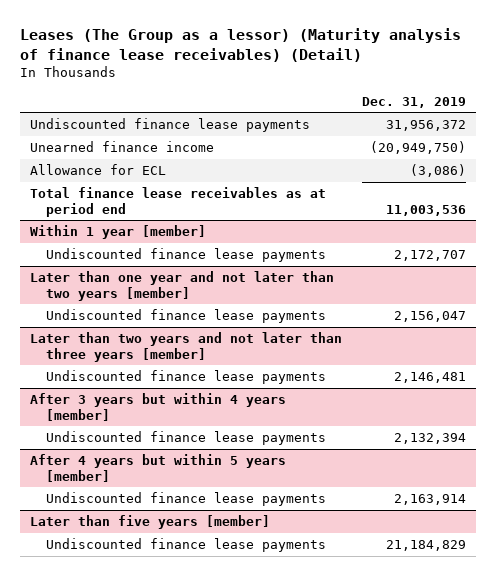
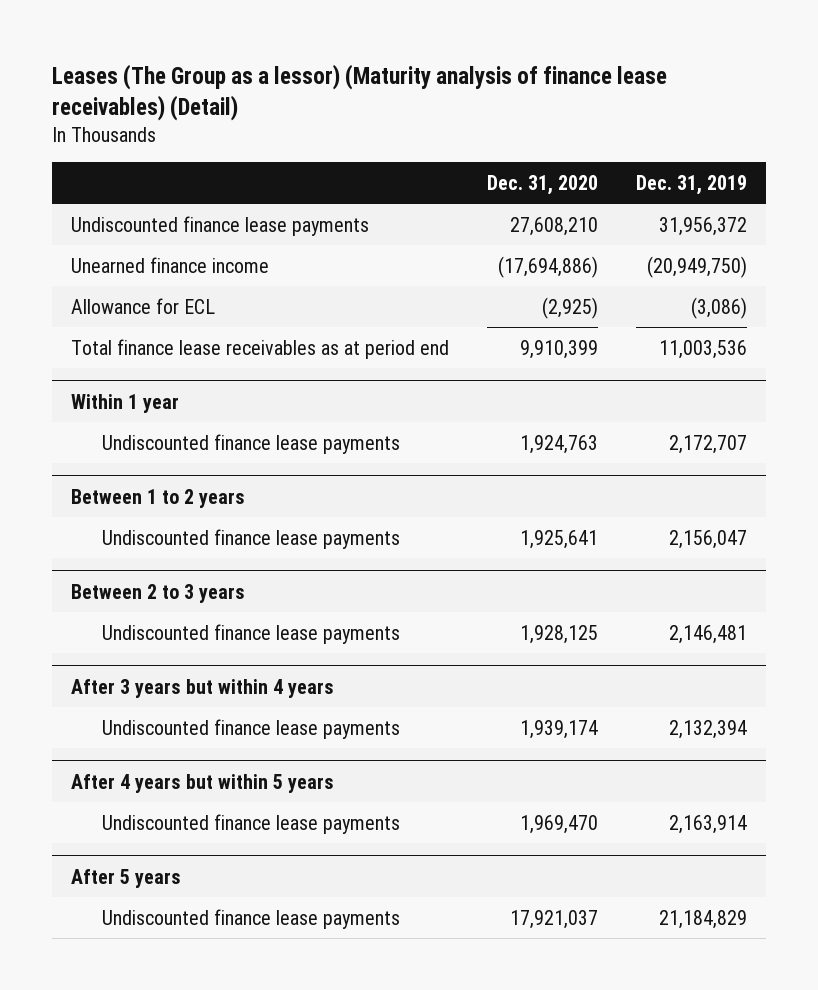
none -> [487,174,599,195] Dec. 31, 2020
[29,225,206,240] Within 1 year [member] -> [71,393,180,413] Within 1 year
[29,271,334,301] Later than one year and not later than two years [member] -> [71,488,246,508] Between 1 to 2 years
[29,332,342,362] Later than two years and not later than three years [member] -> [71,583,246,603] Between 2 to 3 years
[29,393,286,421] After 3 years but within 4 years [member] -> [71,678,335,698] After 3 years but within 4 years
[29,454,286,482] After 4 years but within 5 years [member] -> [71,773,335,793] After 4 years but within 5 years
[29,515,270,530] Later than five years [member] -> [71,868,182,888] After 5 years

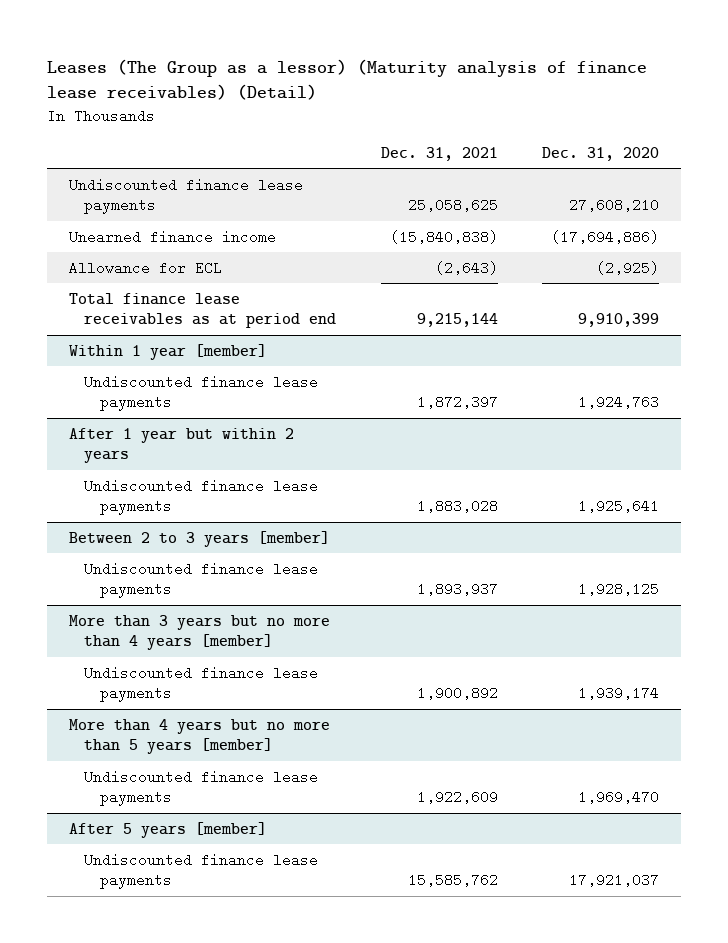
[635,174,747,195] Dec. 31, 2019 -> none
none -> [380,147,498,162] Dec. 31, 2021
[71,393,180,413] Within 1 year -> [69,343,268,360] Within 1 year [member]
[71,488,246,508] Between 1 to 2 years -> [69,427,295,464] After 1 year but within 2 years
[71,583,246,603] Between 2 to 3 years -> [69,530,331,547] Between 2 to 3 years [member]
[71,678,335,698] After 3 years but within 4 years -> [69,614,331,651] More than 3 years but no more than 4 years [member]
[71,773,335,793] After 4 years but within 5 years -> [69,718,331,755] More than 4 years but no more than 5 years [member]
[71,868,182,888] After 5 years -> [69,821,268,838] After 5 years [member]

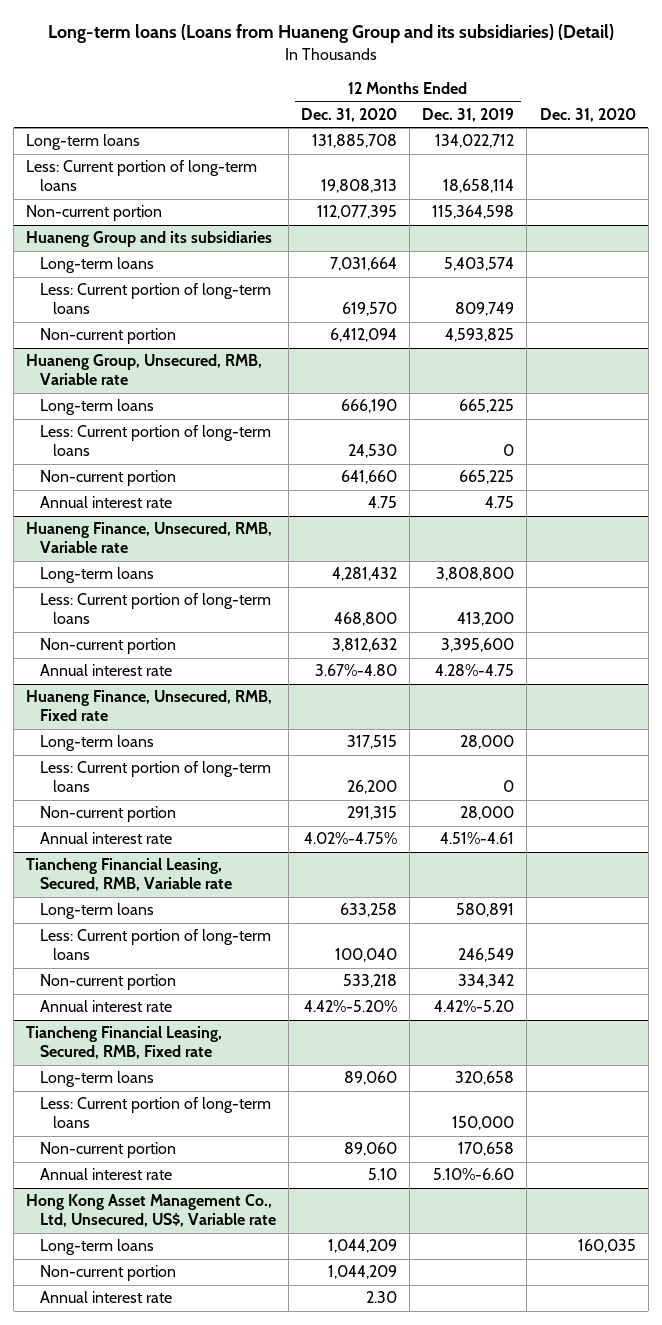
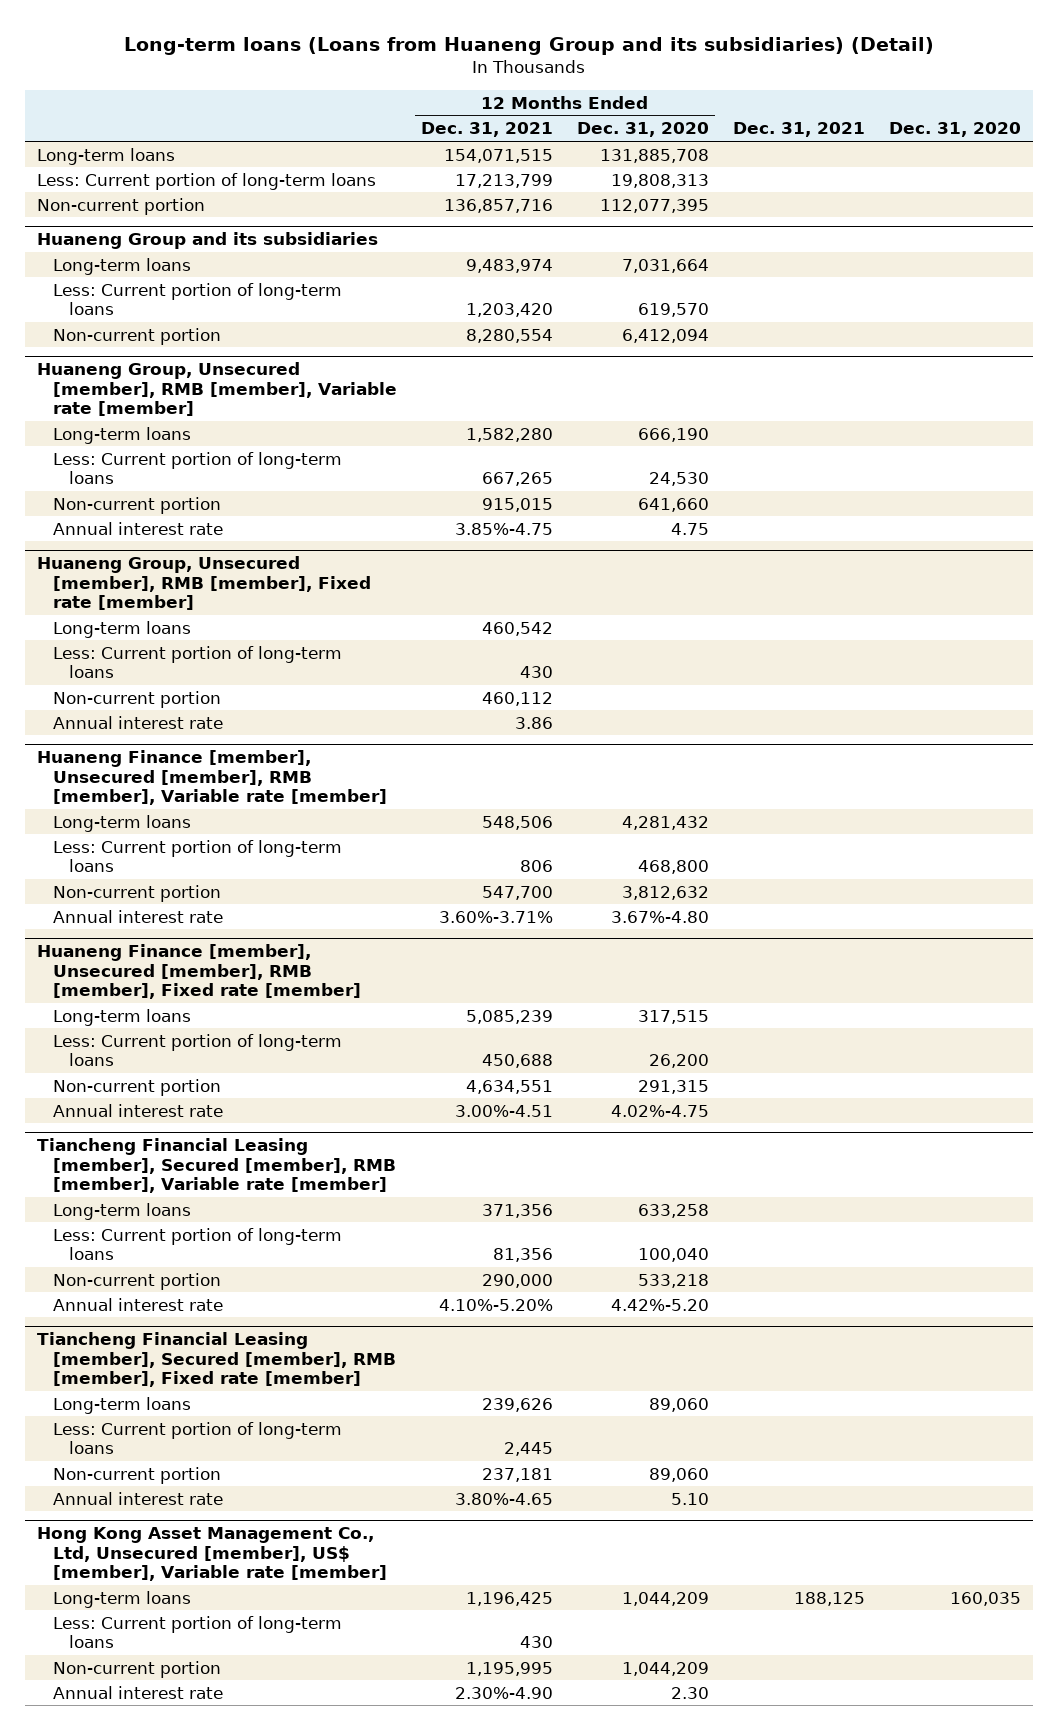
[422,107,515,122] Dec. 31, 2019 -> none
none -> [421,122,554,138] Dec. 31, 2021
none -> [733,122,866,138] Dec. 31, 2021
[26,354,263,386] Huaneng Group, Unsecured, RMB, Variable rate -> [36,362,398,417] Huaneng Group, Unsecured [member], RMB [member], Variable rate [member]
none -> [36,556,372,611] Huaneng Group, Unsecured [member], RMB [member], Fixed rate [member]
none -> [53,620,192,638] Long-term loans
none -> [53,645,343,679] Less: Current portion of long-term loans
none -> [53,690,222,708] Non-current portion
none -> [53,715,224,729] Annual interest rate
[26,522,273,554] Huaneng Finance, Unsecured, RMB, Variable rate -> [36,750,388,806] Huaneng Finance [member], Unsecured [member], RMB [member], Variable rate [member]
[26,690,273,722] Huaneng Finance, Unsecured, RMB, Fixed rate -> [36,944,362,1000] Huaneng Finance [member], Unsecured [member], RMB [member], Fixed rate [member]
[304,832,398,845] 4.02%-4.75% -> [611,1104,710,1117] 4.02%-4.75
[26,858,232,892] Tiancheng Financial Leasing, Secured, RMB, Variable rate -> [36,1138,397,1194] Tiancheng Financial Leasing [member], Secured [member], RMB [member], Variable rate [member]
[304,1000,398,1013] 4.42%-5.20% -> [611,1298,710,1311] 4.42%-5.20
[26,1026,223,1060] Tiancheng Financial Leasing, Secured, RMB, Fixed rate -> [36,1332,397,1388] Tiancheng Financial Leasing [member], Secured [member], RMB [member], Fixed rate [member]
[26,1194,276,1228] Hong Kong Asset Management Co., Ltd, Unsecured, US$, Variable rate -> [36,1527,388,1582] Hong Kong Asset Management Co., Ltd, Unsecured [member], US$ [member], Variable rate [member]
none -> [53,1615,343,1649] Less: Current portion of long-term loans

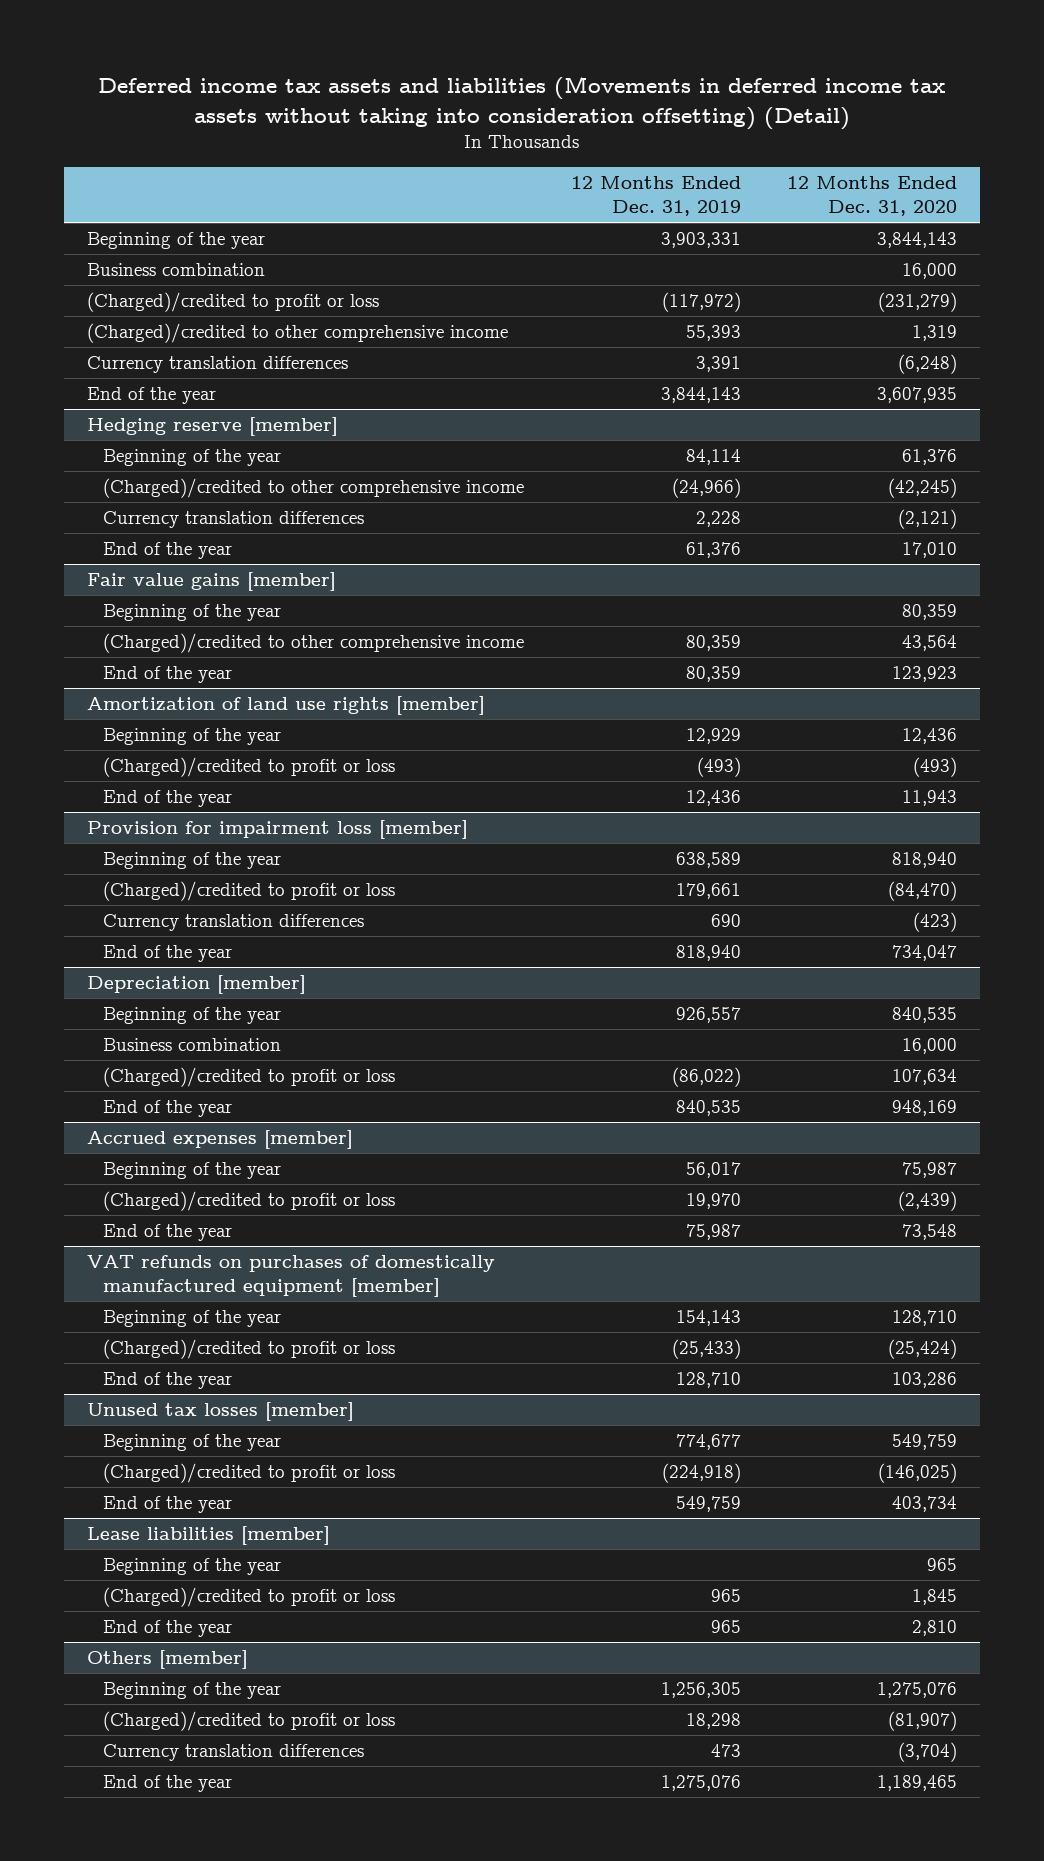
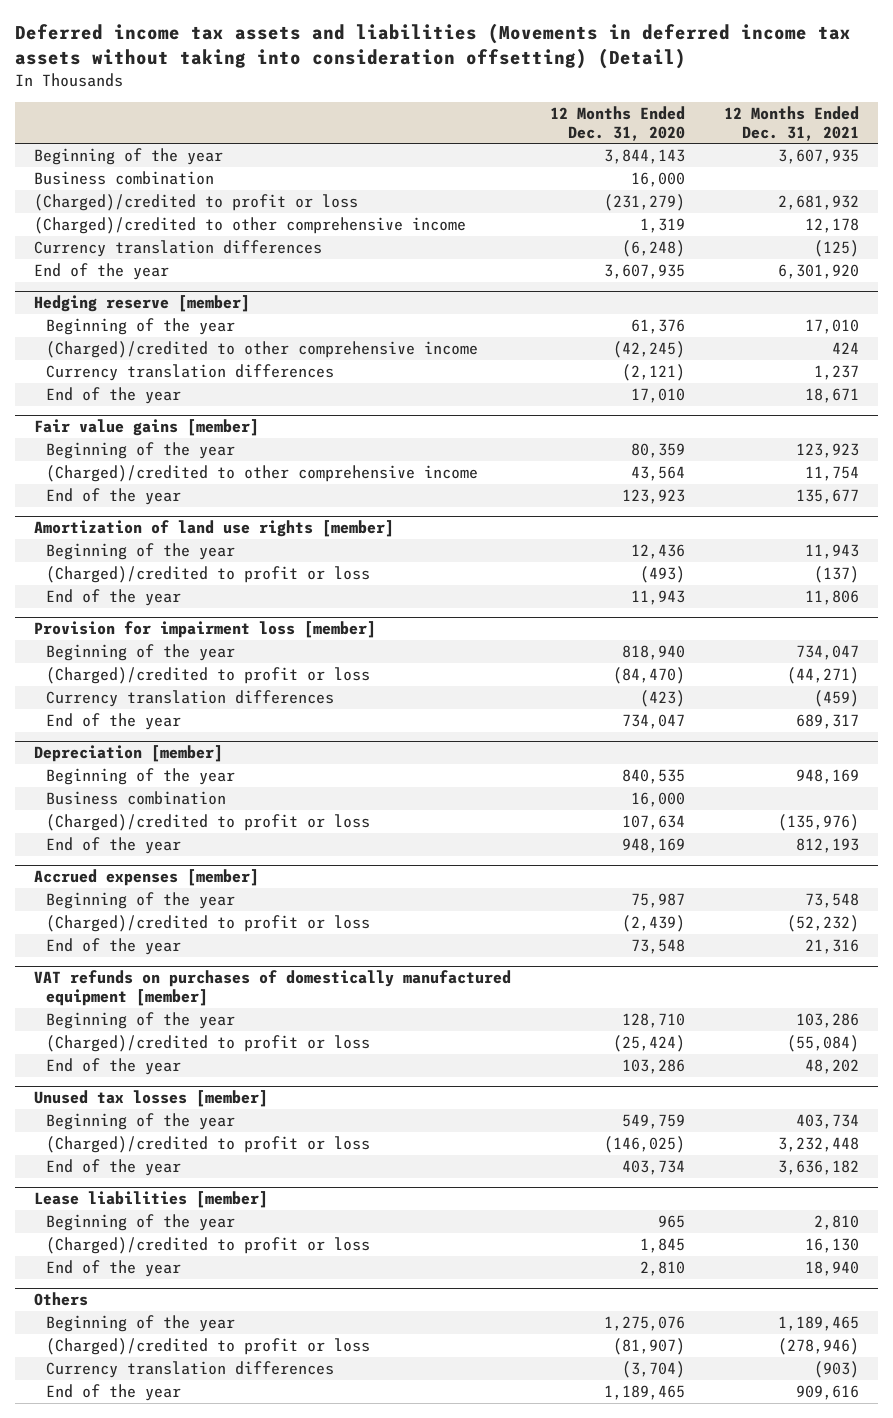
[570,176,741,217] 12 Months Ended Dec. 31, 2019 -> none
none -> [723,105,859,141] 12 Months Ended Dec. 31, 2021
[86,1649,248,1669] Others [member] -> [33,1292,88,1307] Others

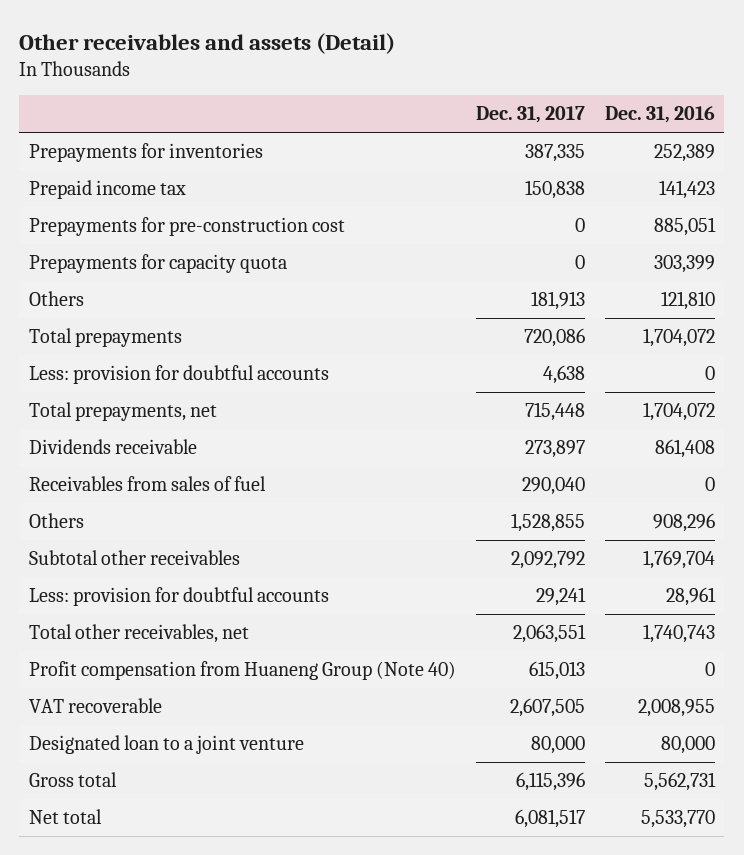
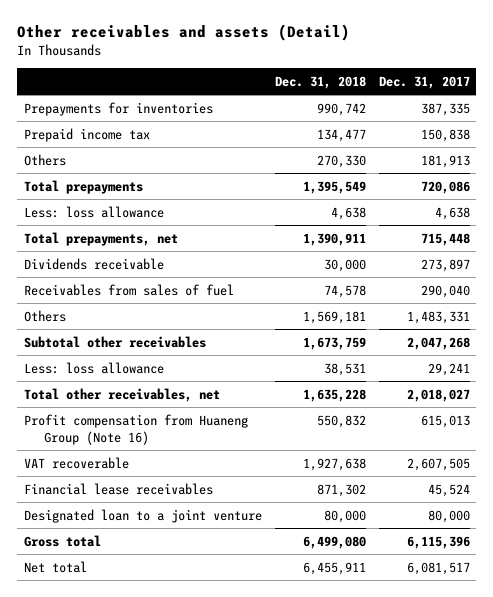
[604,106,715,124] Dec. 31, 2016 -> none
none -> [274,75,366,89] Dec. 31, 2018
[29,217,346,237] Prepayments for pre-construction cost -> none
[29,254,288,274] Prepayments for capacity quota -> none
[29,365,330,385] Less: provision for doubtful accounts -> [23,205,164,218] Less: loss allowance
[510,513,585,533] 1,528,855 -> [406,310,470,324] 1,483,331
[510,551,585,570] 2,092,792 -> [406,336,470,350] 2,047,268
[29,587,330,607] Less: provision for doubtful accounts -> [23,361,164,374] Less: loss allowance
[512,624,586,644] 2,063,551 -> [406,388,470,402] 2,018,027
[29,661,457,681] Profit compensation from Huaneng Group (Note 40) -> [23,413,248,445] Profit compensation from Huaneng Group (Note 16)
none -> [23,482,213,495] Financial lease receivables

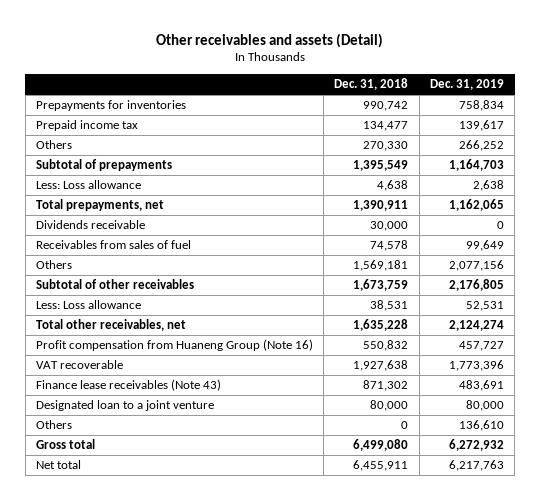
[378,75,470,89] Dec. 31, 2017 -> none
none -> [430,79,505,91] Dec. 31, 2019
[23,179,143,194] Total prepayments -> [35,159,172,172] Subtotal of prepayments
[23,205,164,218] Less: loss allowance -> [35,180,141,190] Less: Loss allowance
[23,335,206,348] Subtotal other receivables -> [35,279,194,290] Subtotal of other receivables
[23,361,164,374] Less: loss allowance -> [35,300,141,310] Less: Loss allowance
[23,482,213,495] Financial lease receivables -> [35,379,221,392] Finance lease receivables (Note 43)
none -> [35,420,72,430] Others

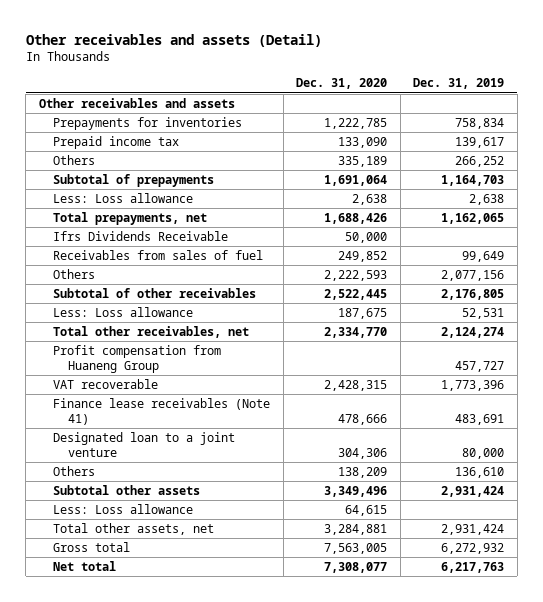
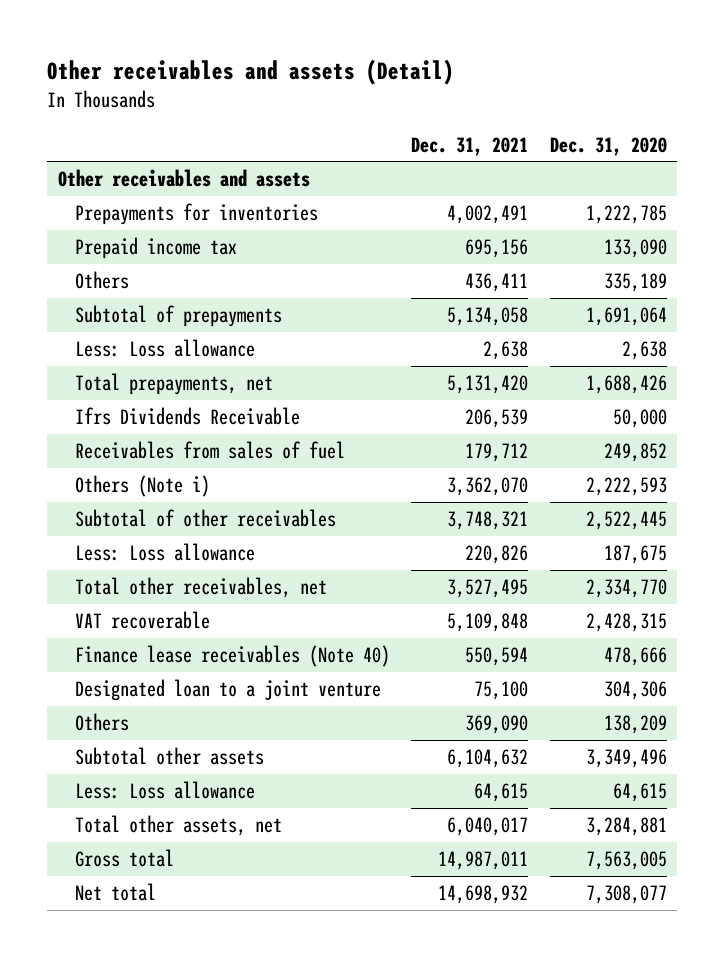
[413,78,505,90] Dec. 31, 2019 -> none
none -> [411,136,529,156] Dec. 31, 2021
[53,268,96,279] Others -> [75,475,211,498] Others (Note i)
[53,344,222,374] Profit compensation from Huaneng Group -> none
[53,397,271,426] Finance lease receivables (Note 41) -> [75,645,391,668] Finance lease receivables (Note 40)

